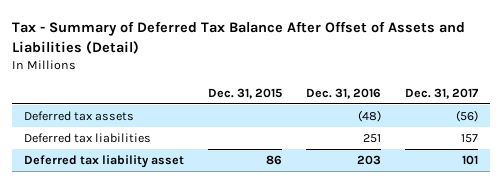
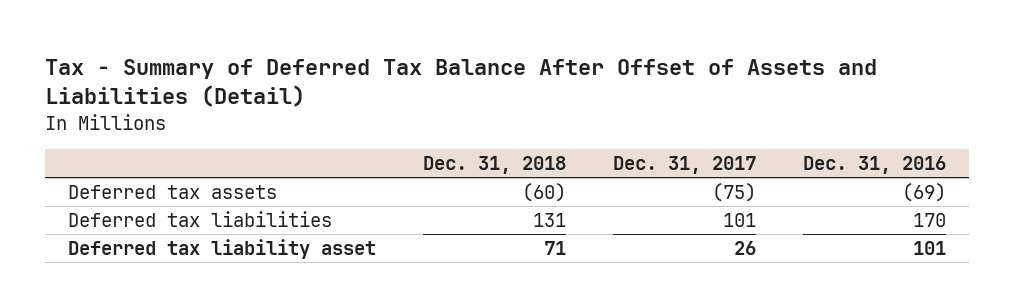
[208,87,283,99] Dec. 31, 2015 -> none
none -> [423,156,567,175] Dec. 31, 2018
[358,110,382,123] (48) -> [901,183,946,203] (69)
[455,110,478,123] (56) -> [712,183,757,203] (75)
[363,134,382,144] 251 -> [912,213,946,228] 170
[460,134,478,144] 157 -> [723,213,757,228] 101
[357,155,382,166] 203 -> [912,241,946,256] 101
[461,155,478,166] 101 -> [734,241,757,256] 26

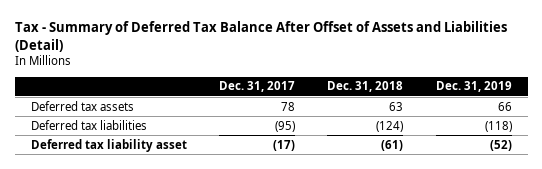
[802,156,946,175] Dec. 31, 2016 -> none
none -> [435,81,512,93] Dec. 31, 2019
[522,183,567,203] (60) -> [389,101,404,111] 63
[712,183,757,203] (75) -> [281,101,296,111] 78
[533,213,567,228] 131 -> [376,120,404,132] (124)
[723,213,757,228] 101 -> [275,120,296,132] (95)
[544,241,567,256] 71 -> [381,139,404,151] (61)
[734,241,757,256] 26 -> [273,139,296,151] (17)

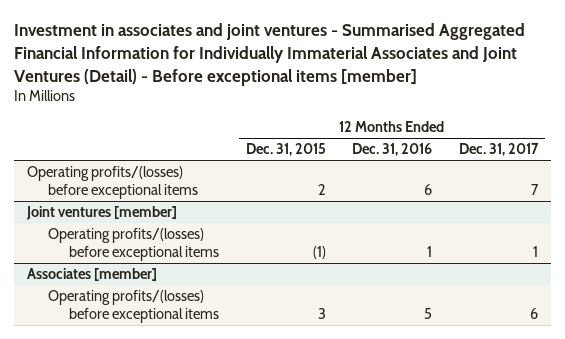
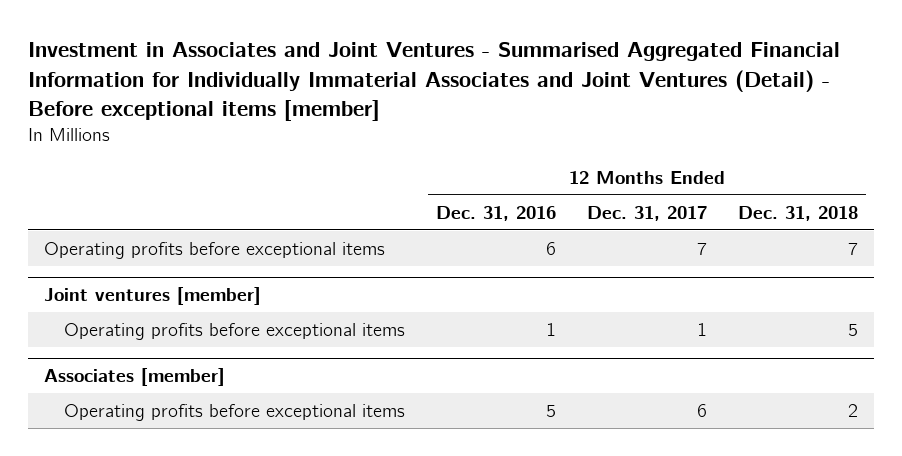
[13,23,525,86] Investment in associates and joint ventures - Summarised Aggregated Financial Information for Individually Immaterial Associates and Joint Ventures (Detail) - Before exceptional items [member] -> [28,42,841,121] Investment in Associates and Joint Ventures - Summarised Aggregated Financial Information for Individually Immaterial Associates and Joint Ventures (Detail) - Before exceptional items [member]
[245,143,326,157] Dec. 31, 2015 -> none
none -> [738,205,859,221] Dec. 31, 2018
[26,166,199,199] Operating profits/(losses) before exceptional items -> [43,241,385,259] Operating profits before exceptional items
[48,228,220,261] Operating profits/(losses) before exceptional items -> [64,322,406,340] Operating profits before exceptional items
[48,290,220,323] Operating profits/(losses) before exceptional items -> [64,403,406,421] Operating profits before exceptional items

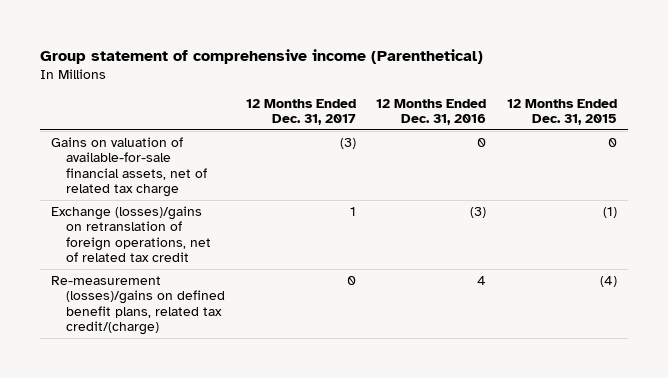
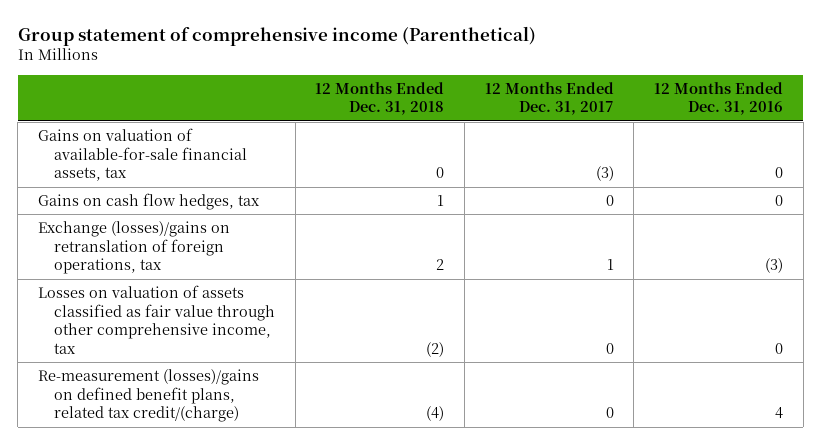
[507,98,618,126] 12 Months Ended Dec. 31, 2015 -> none
none -> [315,81,445,116] 12 Months Ended Dec. 31, 2018
[50,136,207,198] Gains on valuation of available-for-sale financial assets, net of related tax charge -> [38,127,248,182] Gains on valuation of available-for-sale financial assets, tax
none -> [38,192,261,210] Gains on cash flow hedges, tax
[50,205,211,263] Exchange (losses)/gains on retranslation of foreign operations, net of related tax credit -> [38,220,231,275] Exchange (losses)/gains on retranslation of foreign operations, tax
none -> [38,284,276,354] Losses on valuation of assets classified as fair value through other comprehensive income, tax

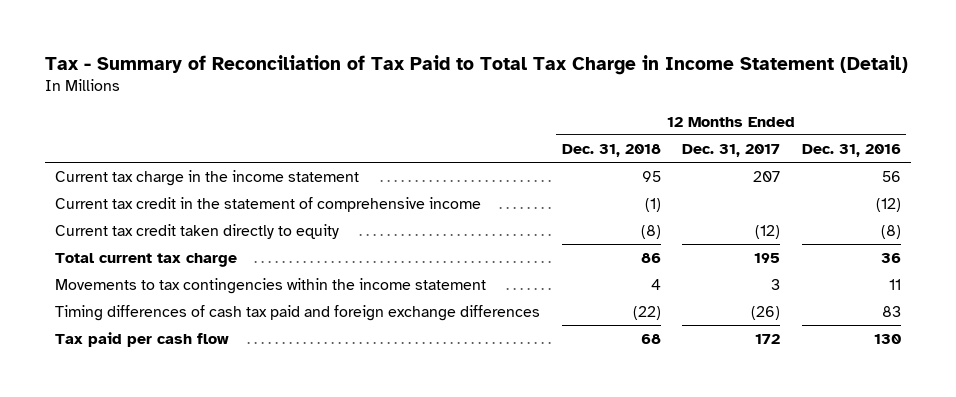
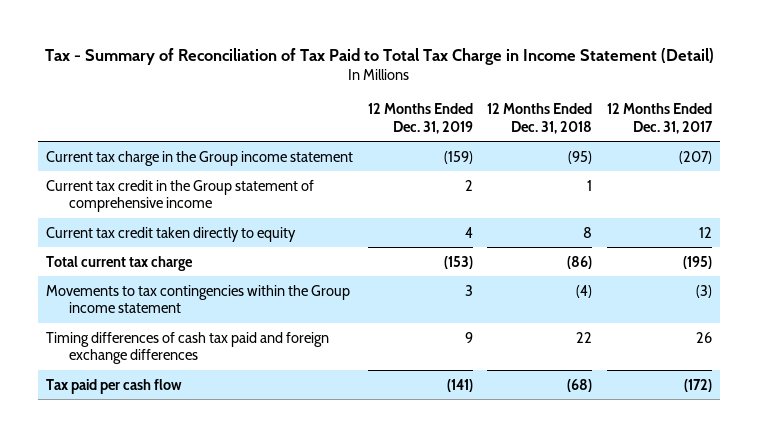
[801,144,901,158] Dec. 31, 2016 -> none
none -> [367,103,473,134] 12 Months Ended Dec. 31, 2019
[55,170,360,187] Current tax charge in the income statement -> [45,150,353,166] Current tax charge in the Group income statement
[641,171,661,183] 95 -> [568,150,593,164] (95)
[753,171,781,183] 207 -> [679,150,713,164] (207)
[55,197,482,213] Current tax credit in the statement of comprehensive income -> [45,179,314,213] Current tax credit in the Group statement of comprehensive income
[644,198,661,213] (1) -> [587,179,593,191] 1
[640,225,661,240] (8) -> [583,226,593,238] 8
[755,225,781,240] (12) -> [699,226,713,238] 12
[640,253,661,264] 86 -> [567,255,593,269] (86)
[754,253,781,264] 195 -> [683,255,713,269] (195)
[55,278,487,295] Movements to tax contingencies within the income statement -> [45,284,350,314] Movements to tax contingencies within the Group income statement
[650,279,661,291] 4 -> [576,284,593,298] (4)
[771,279,781,291] 3 -> [696,284,713,298] (3)
[632,306,661,321] (22) -> [576,331,593,343] 22
[751,306,781,321] (26) -> [696,331,713,343] 26
[640,334,661,345] 68 -> [567,378,593,392] (68)
[755,334,781,345] 172 -> [684,378,713,392] (172)

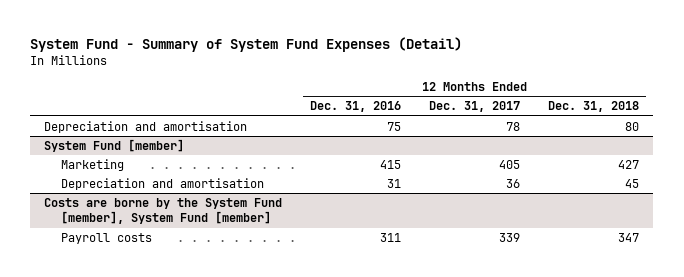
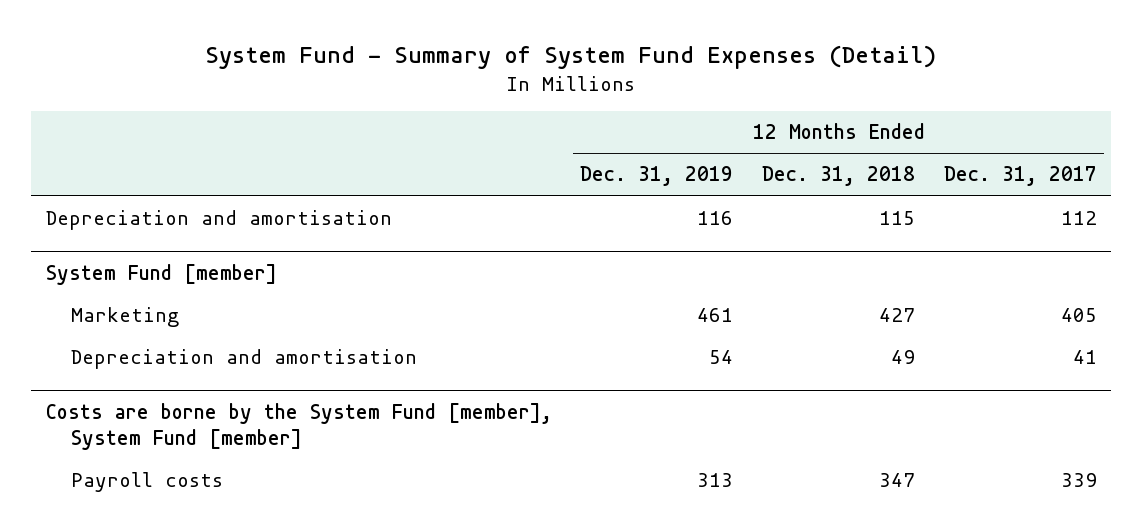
[310,101,402,113] Dec. 31, 2016 -> none
none -> [580,166,734,187] Dec. 31, 2019
[506,121,521,131] 78 -> [1060,211,1097,226] 112
[625,121,640,131] 80 -> [879,211,916,226] 115
[506,178,521,188] 36 -> [1072,350,1097,365] 41
[625,178,640,188] 45 -> [891,350,916,365] 49

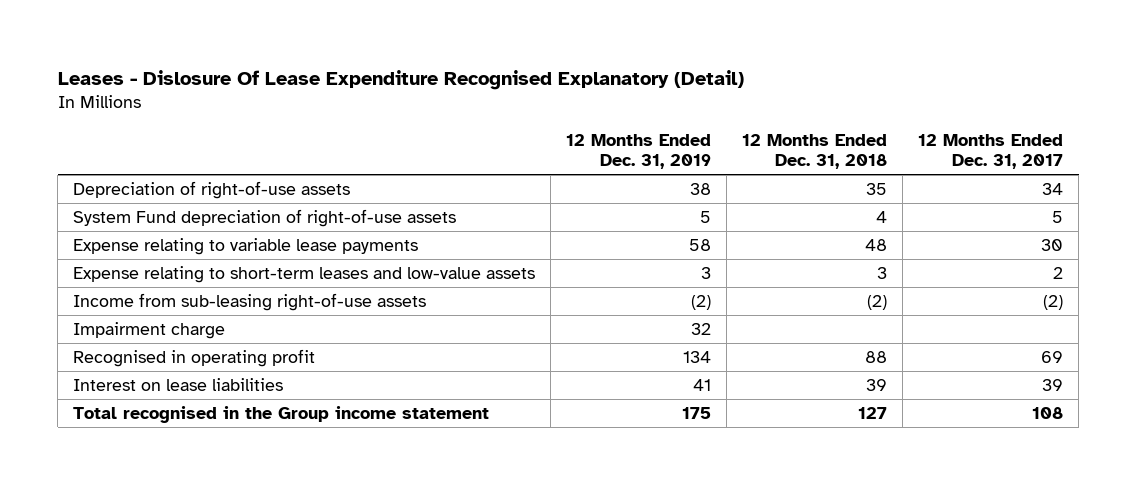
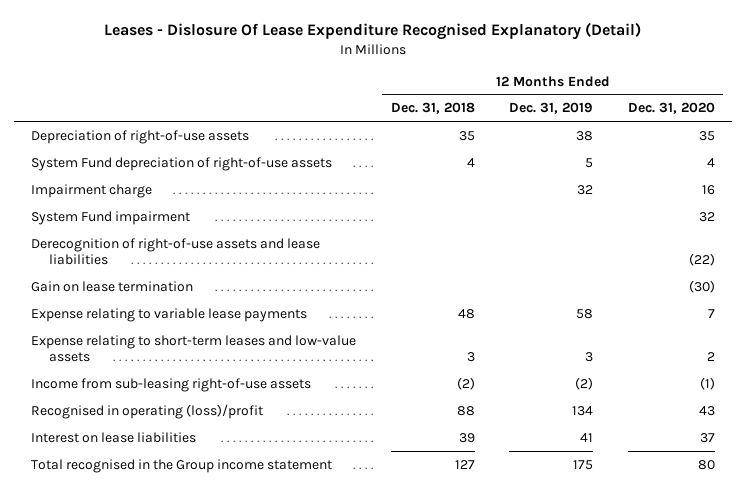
[918,133,1064,170] 12 Months Ended Dec. 31, 2017 -> none
none -> [627,102,715,115] Dec. 31, 2020
[73,321,226,339] Impairment charge -> [31,183,153,198] Impairment charge
none -> [31,210,191,225] System Fund impairment
none -> [31,237,321,265] Derecognition of right-of-use assets and lease liabilities
none -> [31,280,194,292] Gain on lease termination
[73,348,316,367] Recognised in operating profit -> [31,403,264,419] Recognised in operating (loss)/profit

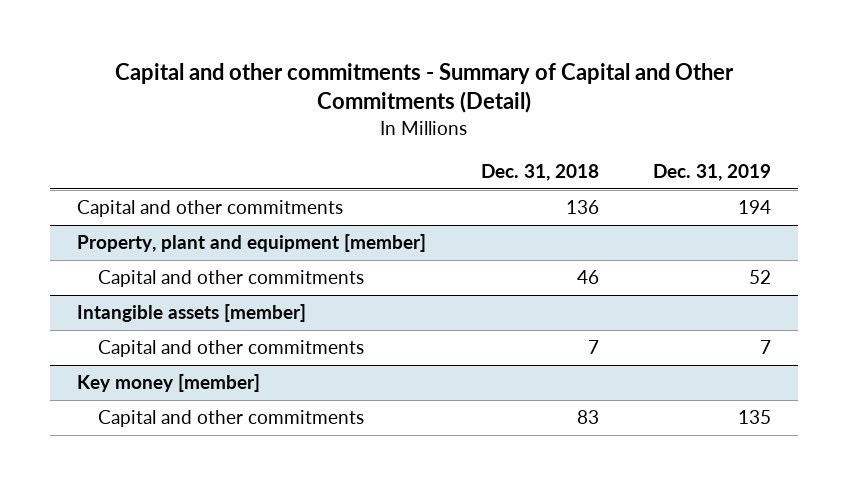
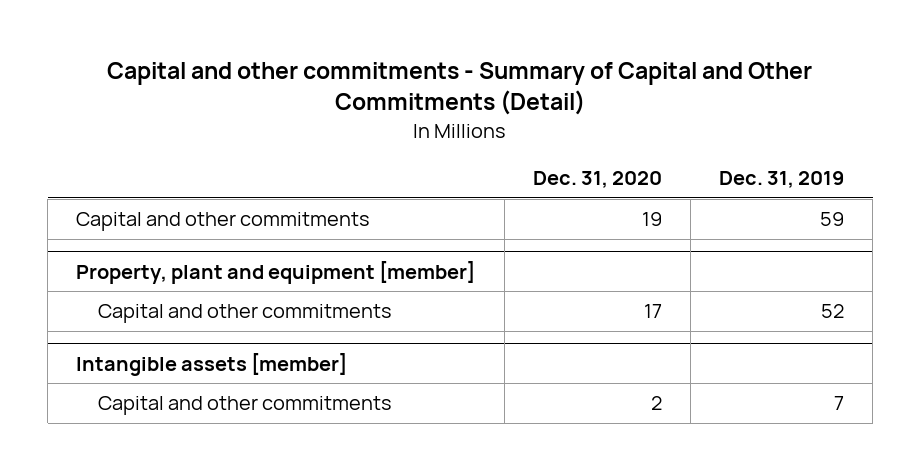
[480,164,599,182] Dec. 31, 2018 -> none
none -> [532,170,662,188] Dec. 31, 2020
[738,200,772,215] 194 -> [820,212,845,227] 59
[77,374,261,393] Key money [member] -> none
[97,410,364,428] Capital and other commitments -> none

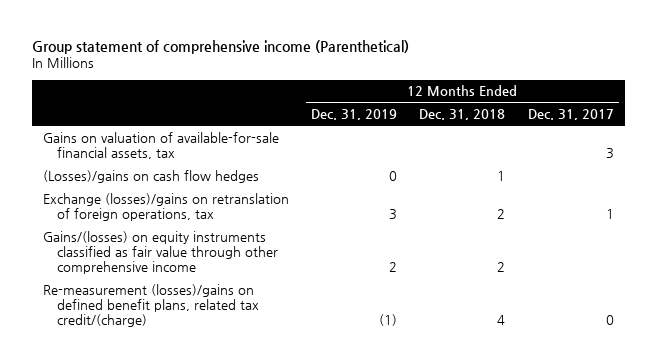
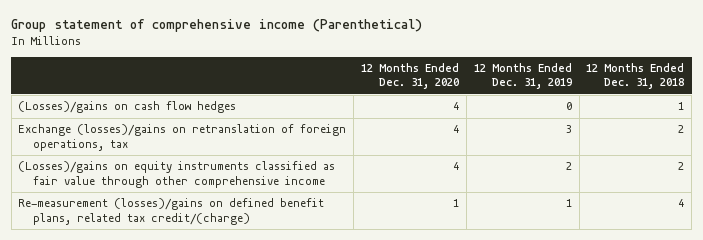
[527,109,614,121] Dec. 31, 2017 -> none
none -> [361,62,460,90] 12 Months Ended Dec. 31, 2020
[42,131,279,159] Gains on valuation of available-for-sale financial assets, tax -> none
[42,230,278,274] Gains/(losses) on equity instruments classified as fair value through other comprehensive income -> [18,161,336,188] (Losses)/gains on equity instruments classified as fair value through other comprehensive income
[379,313,398,326] (1) -> [565,199,572,208] 1

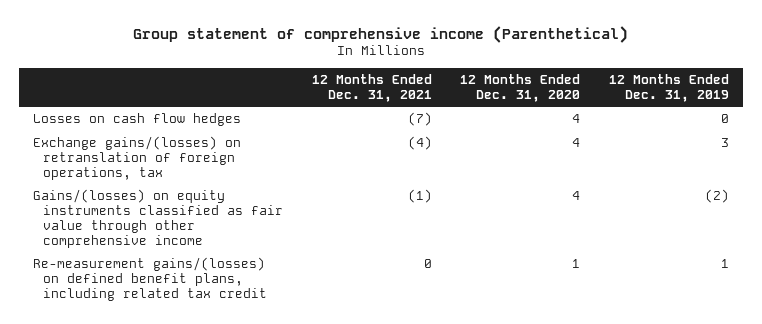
[586,62,685,90] 12 Months Ended Dec. 31, 2018 -> none
none -> [311,74,432,102] 12 Months Ended Dec. 31, 2021
[18,101,237,114] (Losses)/gains on cash flow hedges -> [33,113,242,127] Losses on cash flow hedges
[18,124,347,151] Exchange (losses)/gains on retranslation of foreign operations, tax -> [33,136,242,180] Exchange gains/(losses) on retranslation of foreign operations, tax
[18,161,336,188] (Losses)/gains on equity instruments classified as fair value through other comprehensive income -> [33,189,284,248] Gains/(losses) on equity instruments classified as fair value through other comprehensive income
[565,162,572,171] 2 -> [704,189,729,204] (2)
[18,198,325,225] Re-measurement (losses)/gains on defined benefit plans, related tax credit/(charge) -> [33,257,268,301] Re-measurement gains/(losses) on defined benefit plans, including related tax credit

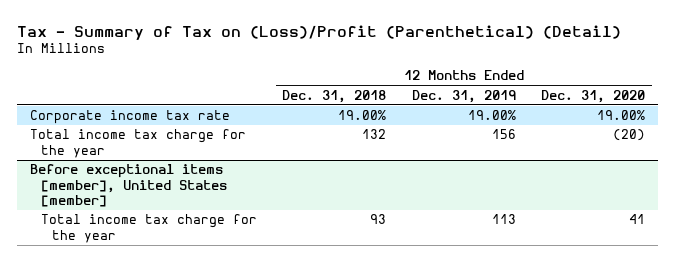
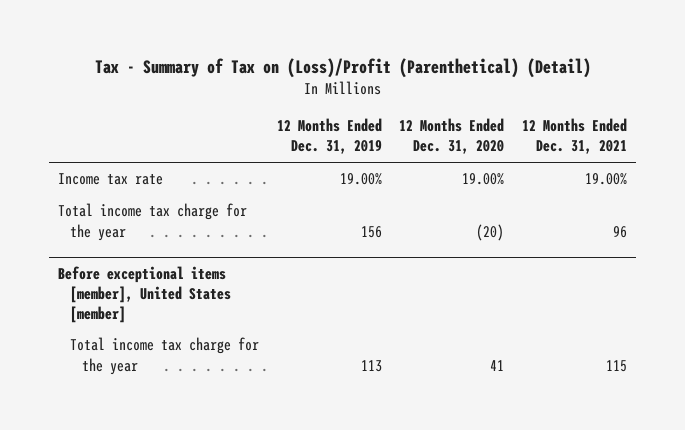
[282,89,387,103] Dec. 31, 2018 -> none
none -> [521,118,627,155] 12 Months Ended Dec. 31, 2021
[29,110,230,125] Corporate income tax rate -> [58,173,164,186] Income tax rate

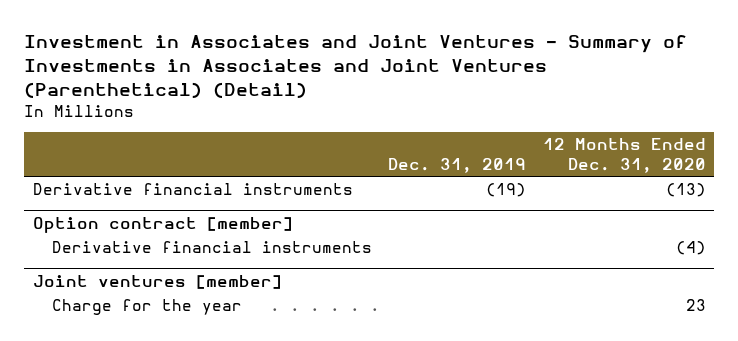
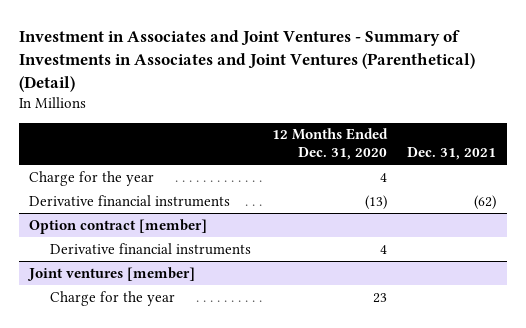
[388,157,527,173] Dec. 31, 2019 -> none
none -> [407,146,497,160] Dec. 31, 2021
none -> [29,170,155,186] Charge for the year
[675,240,706,255] (4) -> [379,244,387,254] 4

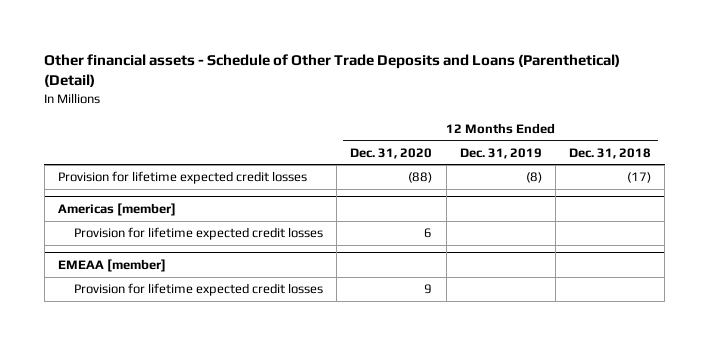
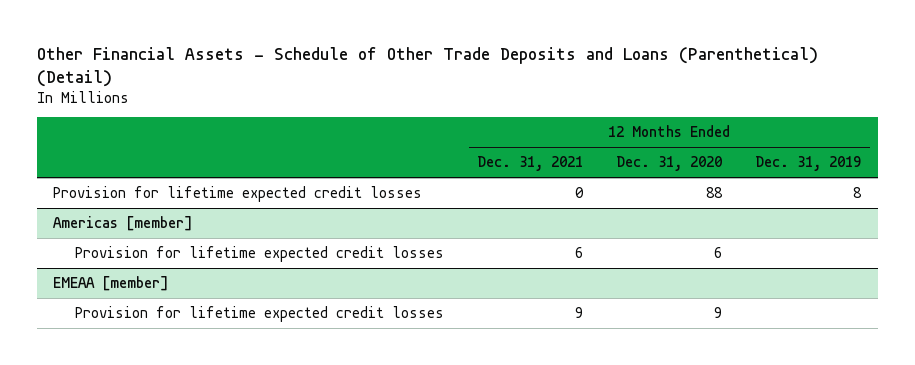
[44,53,621,88] Other financial assets - Schedule of Other Trade Deposits and Loans (Parenthetical) (Detail) -> [36,46,818,87] Other Financial Assets - Schedule of Other Trade Deposits and Loans (Parenthetical) (Detail)
[569,147,652,159] Dec. 31, 2018 -> none
none -> [477,156,584,172] Dec. 31, 2021
[408,172,433,184] (88) -> [706,187,724,199] 88
[525,172,542,184] (8) -> [853,187,863,199] 8

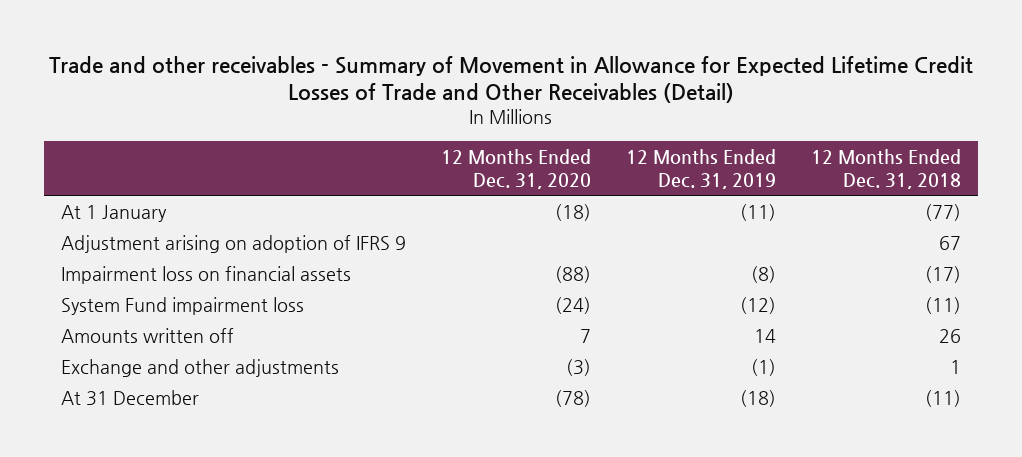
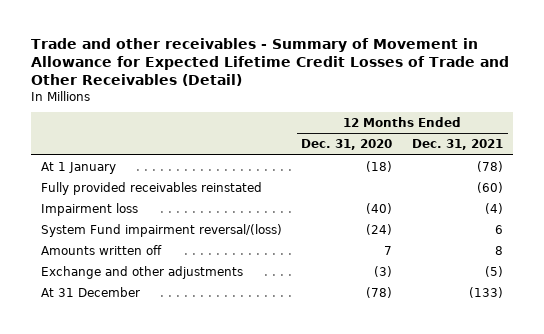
[625,149,776,189] 12 Months Ended Dec. 31, 2019 -> none
[810,149,961,189] 12 Months Ended Dec. 31, 2018 -> none
none -> [412,139,504,151] Dec. 31, 2021
[61,234,407,253] Adjustment arising on adoption of IFRS 9 -> none
[61,265,352,284] Impairment loss on financial assets -> none
none -> [40,181,262,195] Fully provided receivables reinstated
none -> [40,202,138,216] Impairment loss
[61,296,305,315] System Fund impairment loss -> [40,223,282,237] System Fund impairment reversal/(loss)

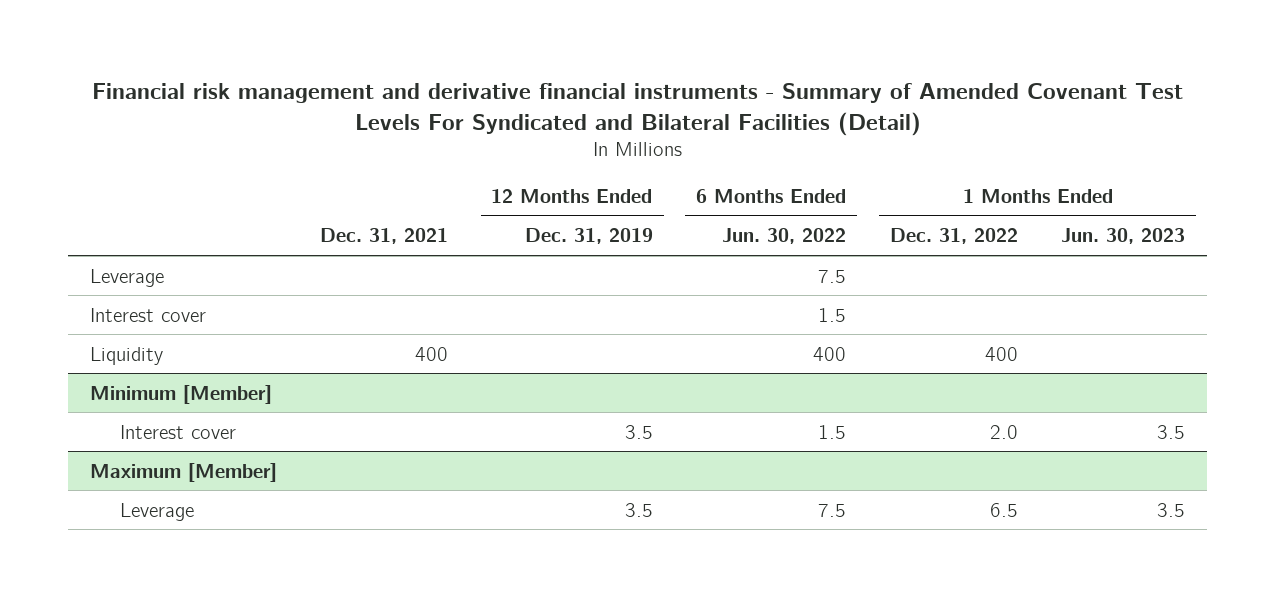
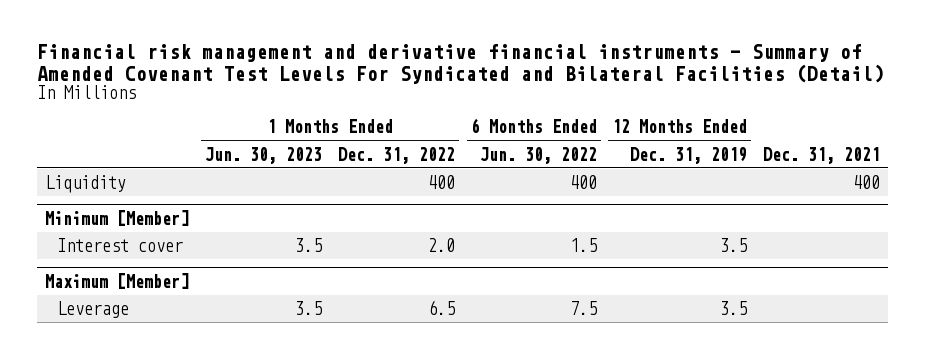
[89,268,164,287] Leverage -> none
[89,307,206,322] Interest cover -> none

